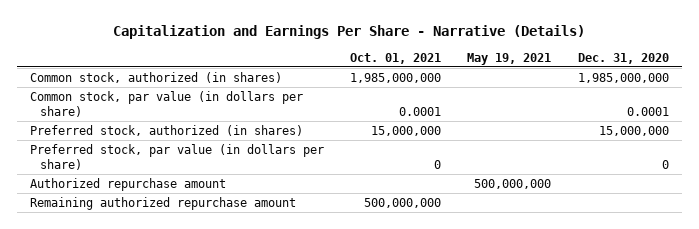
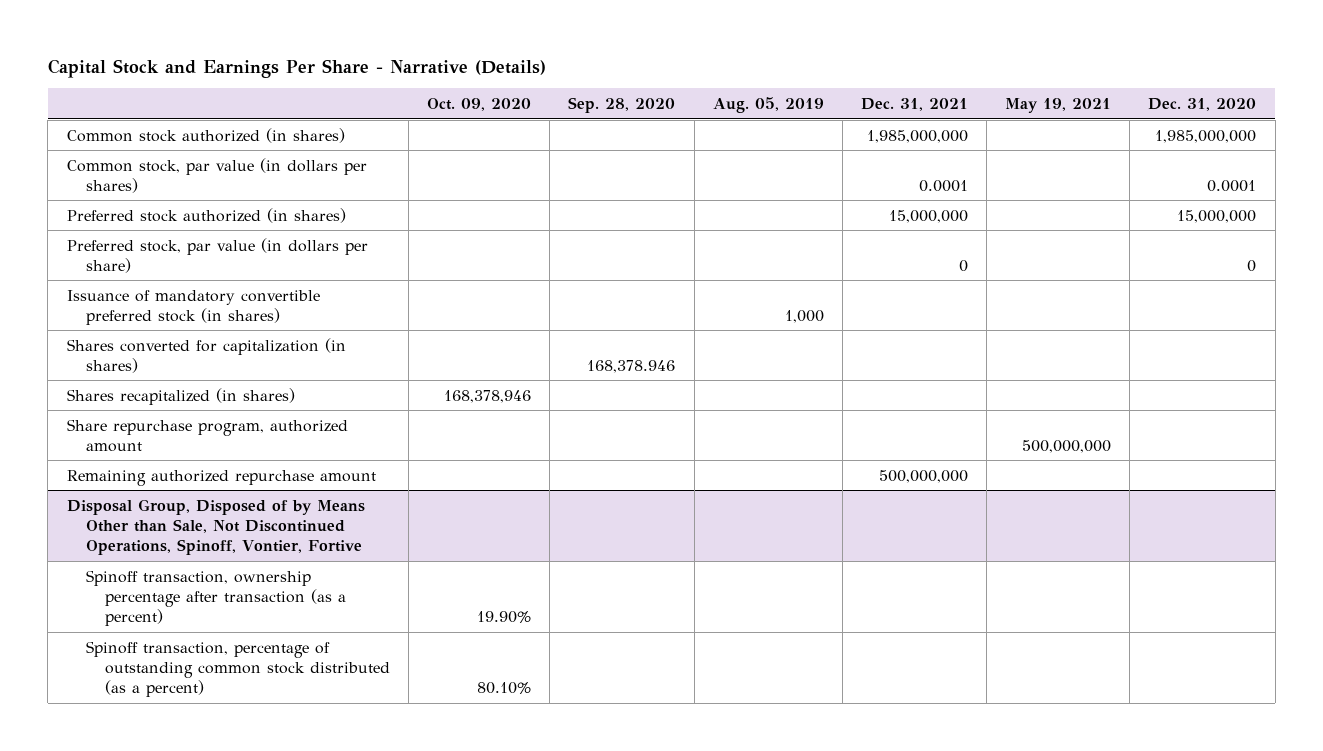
[113,24,586,39] Capitalization and Earnings Per Share - Narrative (Details) -> [47,58,546,78] Capital Stock and Earnings Per Share - Narrative (Details)
[350,52,442,64] Oct. 01, 2021 -> none
none -> [427,98,532,112] Oct. 09, 2020
none -> [568,97,676,114] Sep. 28, 2020
none -> [712,97,824,114] Aug. 05, 2019
none -> [860,98,968,112] Dec. 31, 2021
[30,71,283,83] Common stock, authorized (in shares) -> [66,127,345,143] Common stock authorized (in shares)
[30,90,304,117] Common stock, par value (in dollars per share) -> [66,157,367,193] Common stock, par value (in dollars per shares)
[30,124,304,136] Preferred stock, authorized (in shares) -> [66,207,346,223] Preferred stock authorized (in shares)
none -> [66,289,320,325] Issuance of mandatory convertible preferred stock (in shares)
none -> [66,337,346,373] Shares converted for capitalization (in shares)
none -> [66,387,295,405] Shares recapitalized (in shares)
[30,177,227,191] Authorized repurchase amount -> [66,418,348,452] Share repurchase program, authorized amount
none -> [66,498,365,555] Disposal Group, Disposed of by Means Other than Sale, Not Discontinued Operations, Spinoff, Vontier, Fortive
none -> [85,569,346,626] Spinoff transaction, ownership percentage after transaction (as a percent)
none -> [85,640,390,697] Spinoff transaction, percentage of outstanding common stock distributed (as a percent)

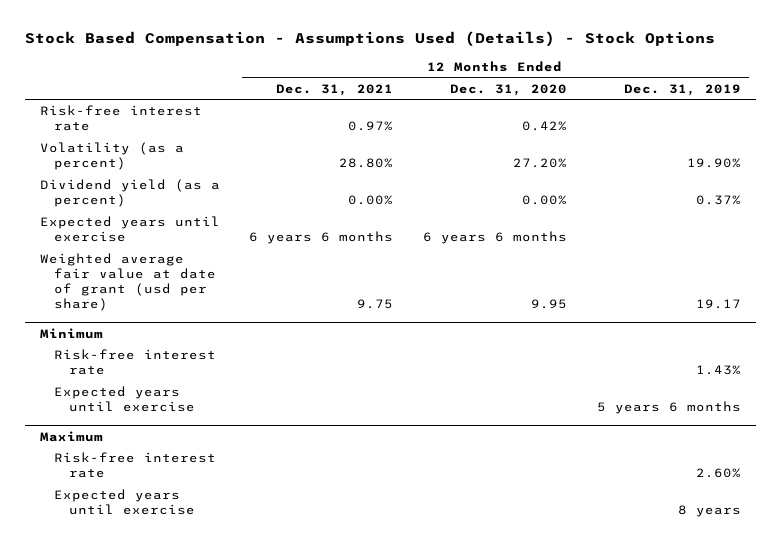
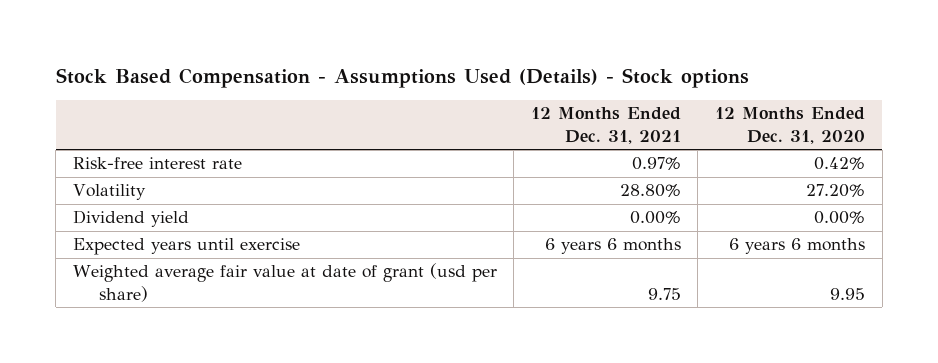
[24,31,715,48] Stock Based Compensation - Assumptions Used (Details) - Stock Options -> [55,67,749,88] Stock Based Compensation - Assumptions Used (Details) - Stock options
[624,83,742,96] Dec. 31, 2019 -> none
[39,142,184,171] Volatility (as a percent) -> [72,184,146,201] Volatility
[39,179,220,208] Dividend yield (as a percent) -> [72,210,189,228] Dividend yield
[39,327,103,339] Minimum -> none
[54,349,217,376] Risk-free interest rate -> none
[54,386,196,413] Expected years until exercise -> none
[39,430,103,442] Maximum -> none
[54,452,217,479] Risk-free interest rate -> none
[54,489,196,516] Expected years until exercise -> none

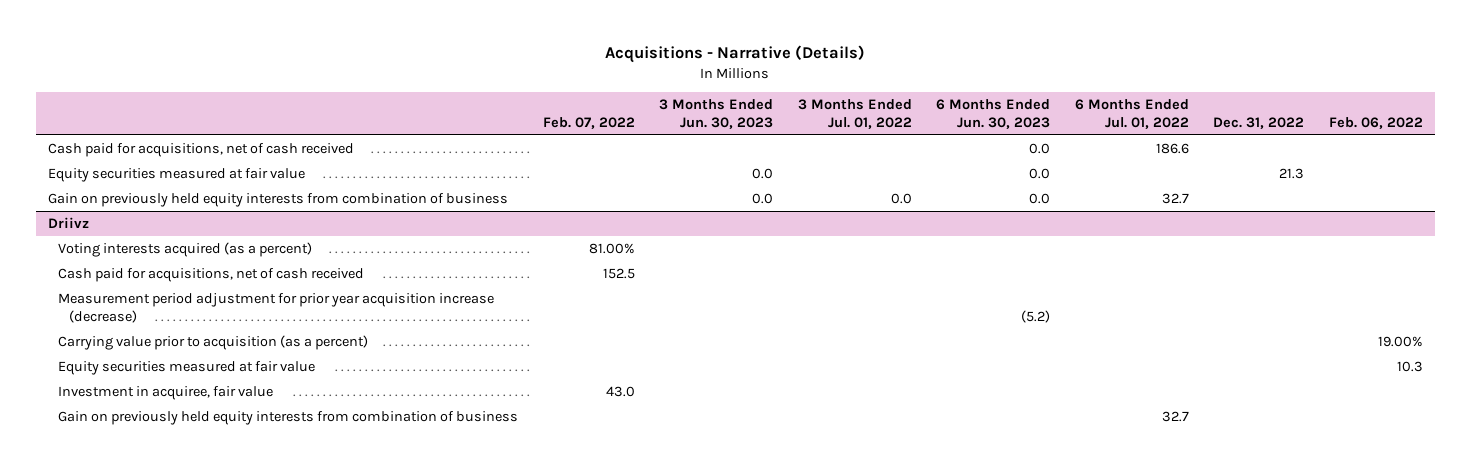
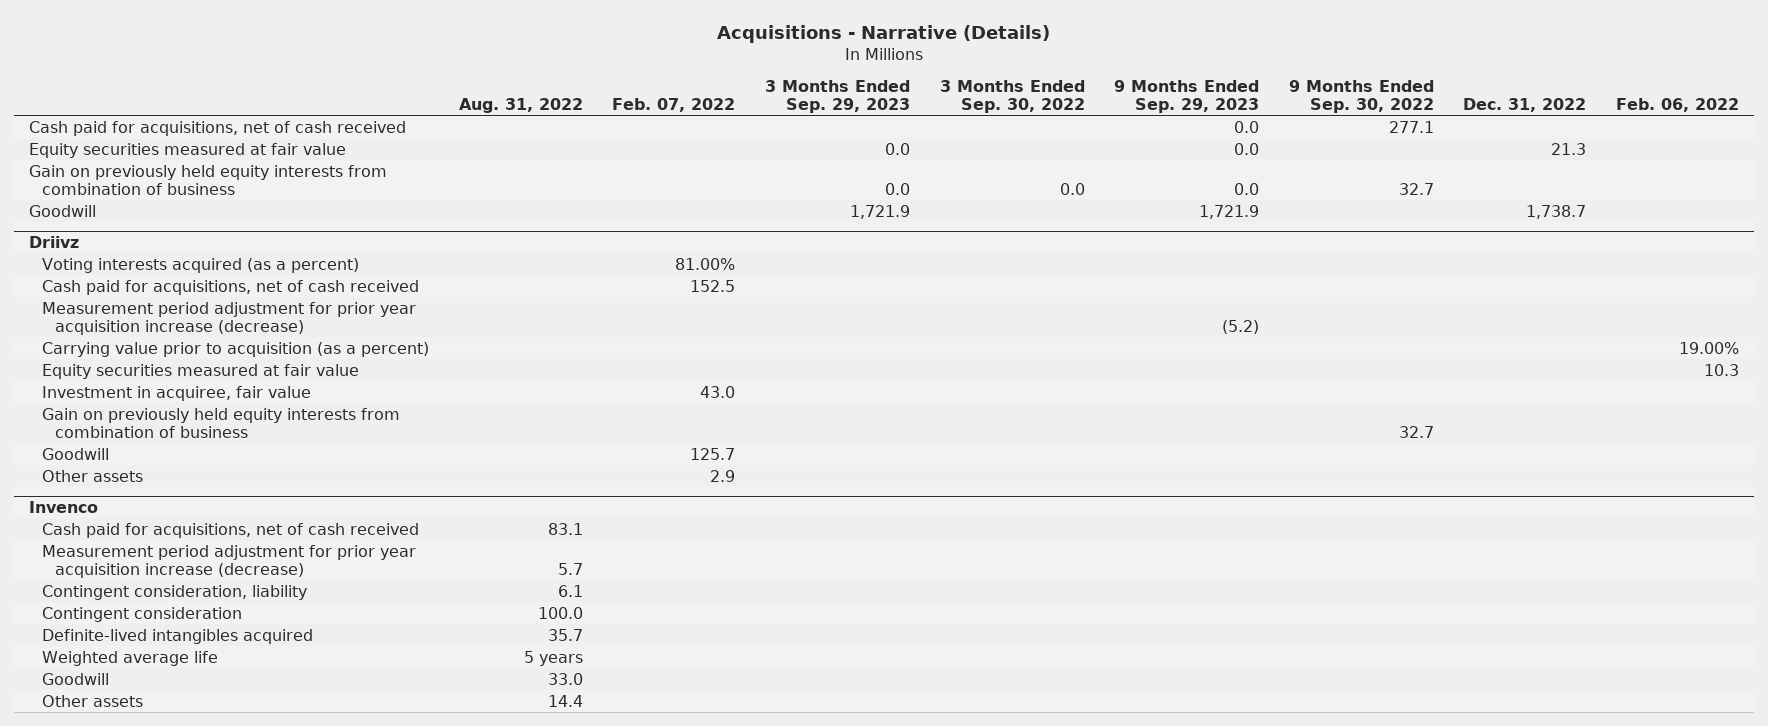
[659,99,774,129] 3 Months Ended Jun. 30, 2023 -> none
[797,99,912,129] 3 Months Ended Jul. 01, 2022 -> none
[936,99,1051,129] 6 Months Ended Jun. 30, 2023 -> none
[1074,99,1189,129] 6 Months Ended Jul. 01, 2022 -> none
none -> [458,98,583,114] Aug. 31, 2022
none -> [765,79,911,114] 3 Months Ended Sep. 29, 2023
none -> [939,79,1085,114] 3 Months Ended Sep. 30, 2022
none -> [1114,79,1260,114] 9 Months Ended Sep. 29, 2023
none -> [1288,79,1434,114] 9 Months Ended Sep. 30, 2022
none -> [29,204,97,217] Goodwill
none -> [42,447,110,460] Goodwill
none -> [42,469,144,482] Other assets
none -> [29,500,99,513] Invenco
none -> [42,522,420,538] Cash paid for acquisitions, net of cash received
none -> [42,544,417,578] Measurement period adjustment for prior year acquisition increase (decrease)
none -> [42,584,308,600] Contingent consideration, liability
none -> [42,606,243,622] Contingent consideration
none -> [42,628,314,644] Definite-lived intangibles acquired
none -> [42,650,219,666] Weighted average life
none -> [42,672,110,685] Goodwill
none -> [42,694,144,707] Other assets

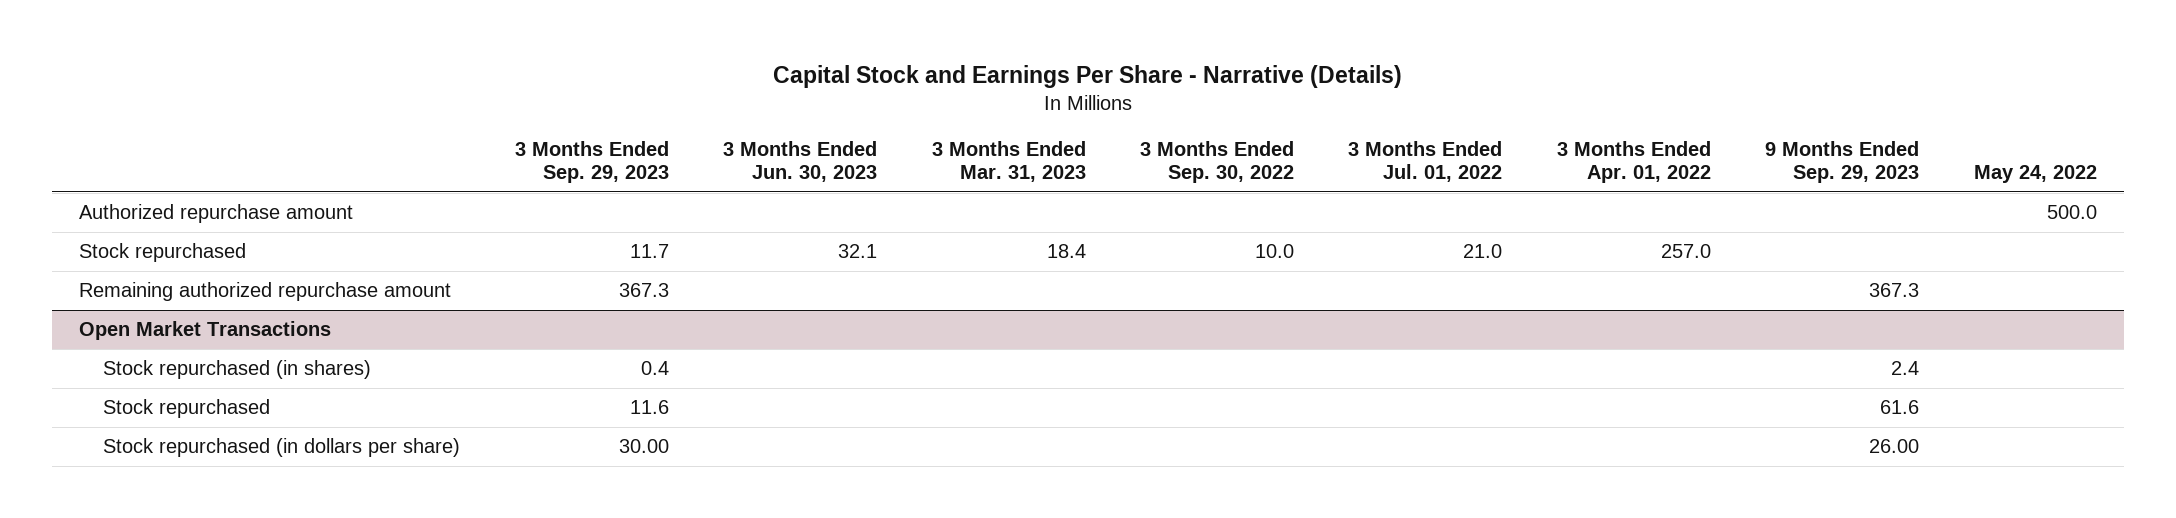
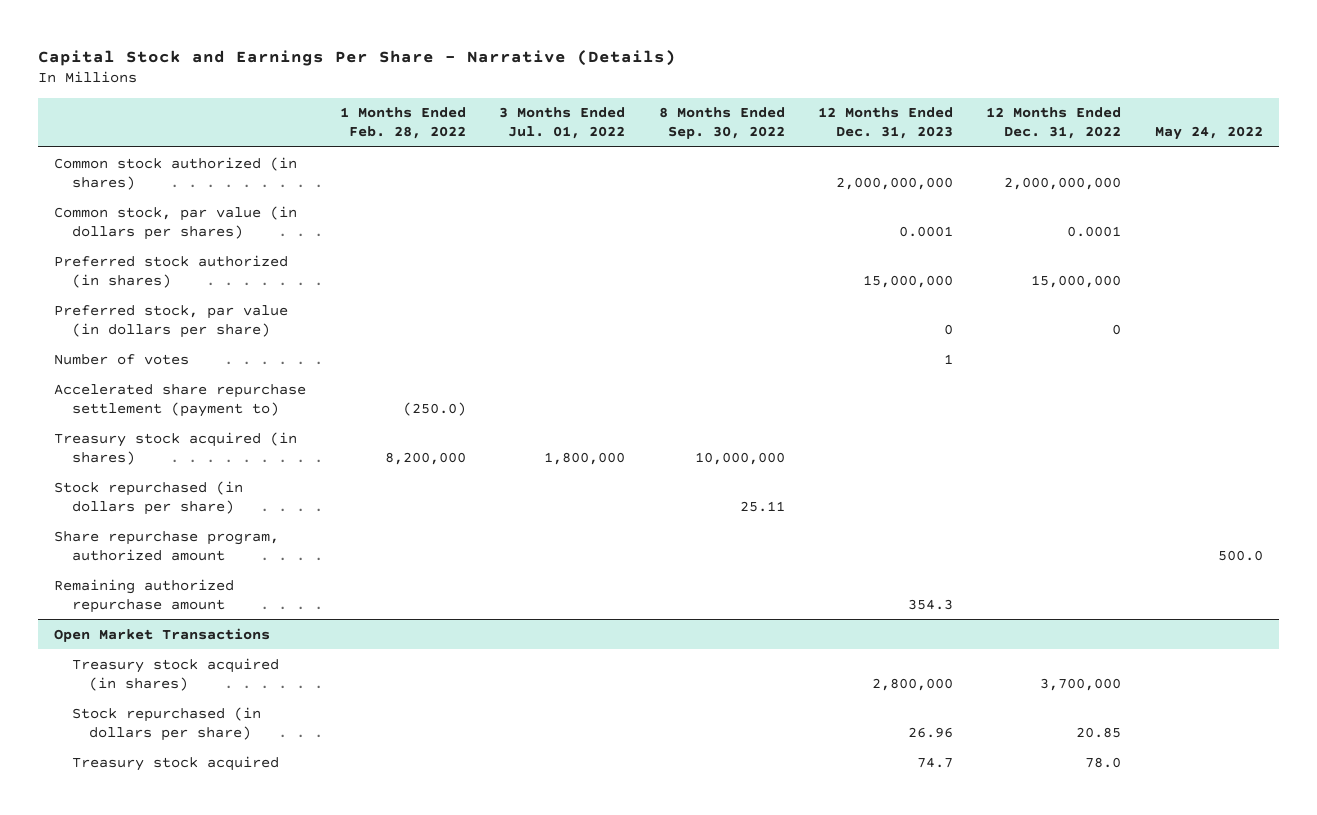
[514,140,669,184] 3 Months Ended Sep. 29, 2023 -> none
[723,140,878,183] 3 Months Ended Jun. 30, 2023 -> none
[931,140,1086,183] 3 Months Ended Mar. 31, 2023 -> none
[1140,140,1295,184] 3 Months Ended Sep. 30, 2022 -> none
[1556,140,1711,184] 3 Months Ended Apr. 01, 2022 -> none
[1765,140,1920,184] 9 Months Ended Sep. 29, 2023 -> none
none -> [339,107,466,140] 1 Months Ended Feb. 28, 2022
none -> [658,107,785,140] 8 Months Ended Sep. 30, 2022
none -> [818,107,954,140] 12 Months Ended Dec. 31, 2023
none -> [986,107,1122,140] 12 Months Ended Dec. 31, 2022
[79,243,247,263] Stock repurchased -> none
none -> [54,156,298,190] Common stock authorized (in shares)
none -> [54,205,298,240] Common stock, par value (in dollars per shares)
none -> [54,254,289,288] Preferred stock authorized (in shares)
none -> [54,304,289,338] Preferred stock, par value (in dollars per share)
none -> [54,353,190,365] Number of votes
none -> [54,383,307,417] Accelerated share repurchase settlement (payment to)
none -> [54,431,298,465] Treasury stock acquired (in shares)
none -> [54,480,244,515] Stock repurchased (in dollars per share)
[79,204,354,224] Authorized repurchase amount -> [54,530,280,561] Share repurchase program, authorized amount
[103,399,271,419] Stock repurchased -> none
[103,360,372,380] Stock repurchased (in shares) -> [71,657,279,691] Treasury stock acquired (in shares)
none -> [71,755,279,771] Treasury stock acquired

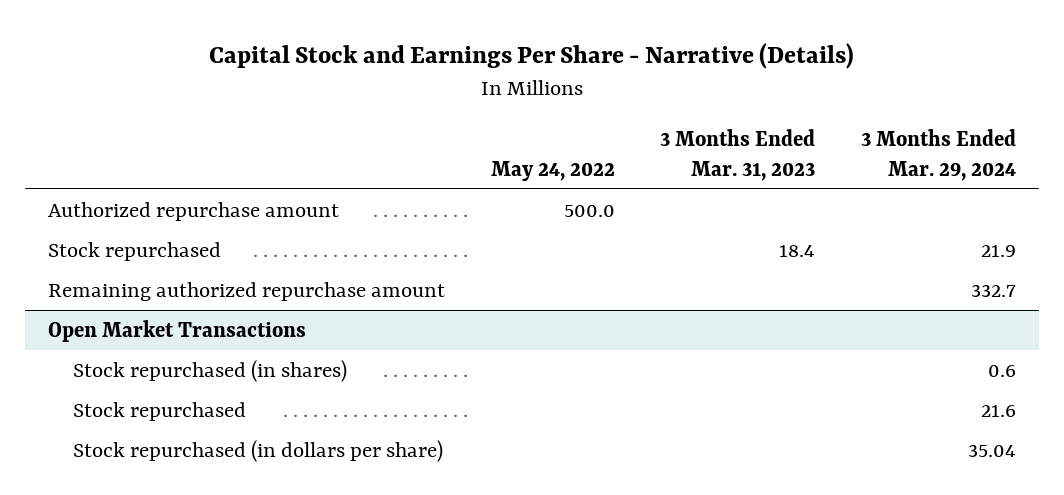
[339,107,466,140] 1 Months Ended Feb. 28, 2022 -> none
[499,107,626,140] 3 Months Ended Jul. 01, 2022 -> none
[658,107,785,140] 8 Months Ended Sep. 30, 2022 -> none
[818,107,954,140] 12 Months Ended Dec. 31, 2023 -> none
[986,107,1122,140] 12 Months Ended Dec. 31, 2022 -> none
none -> [660,129,816,181] 3 Months Ended Mar. 31, 2023
none -> [860,129,1016,181] 3 Months Ended Mar. 29, 2024
[54,156,298,190] Common stock authorized (in shares) -> none
[54,205,298,240] Common stock, par value (in dollars per shares) -> none
[54,254,289,288] Preferred stock authorized (in shares) -> none
[54,304,289,338] Preferred stock, par value (in dollars per share) -> none
[54,353,190,365] Number of votes -> none
[54,383,307,417] Accelerated share repurchase settlement (payment to) -> none
[54,431,298,465] Treasury stock acquired (in shares) -> none
[54,480,244,515] Stock repurchased (in dollars per share) -> none
[54,530,280,561] Share repurchase program, authorized amount -> [48,201,340,221] Authorized repurchase amount
none -> [48,241,222,261] Stock repurchased
[71,657,279,691] Treasury stock acquired (in shares) -> [73,359,348,382] Stock repurchased (in shares)
none -> [73,401,247,421] Stock repurchased
[71,755,279,771] Treasury stock acquired -> none

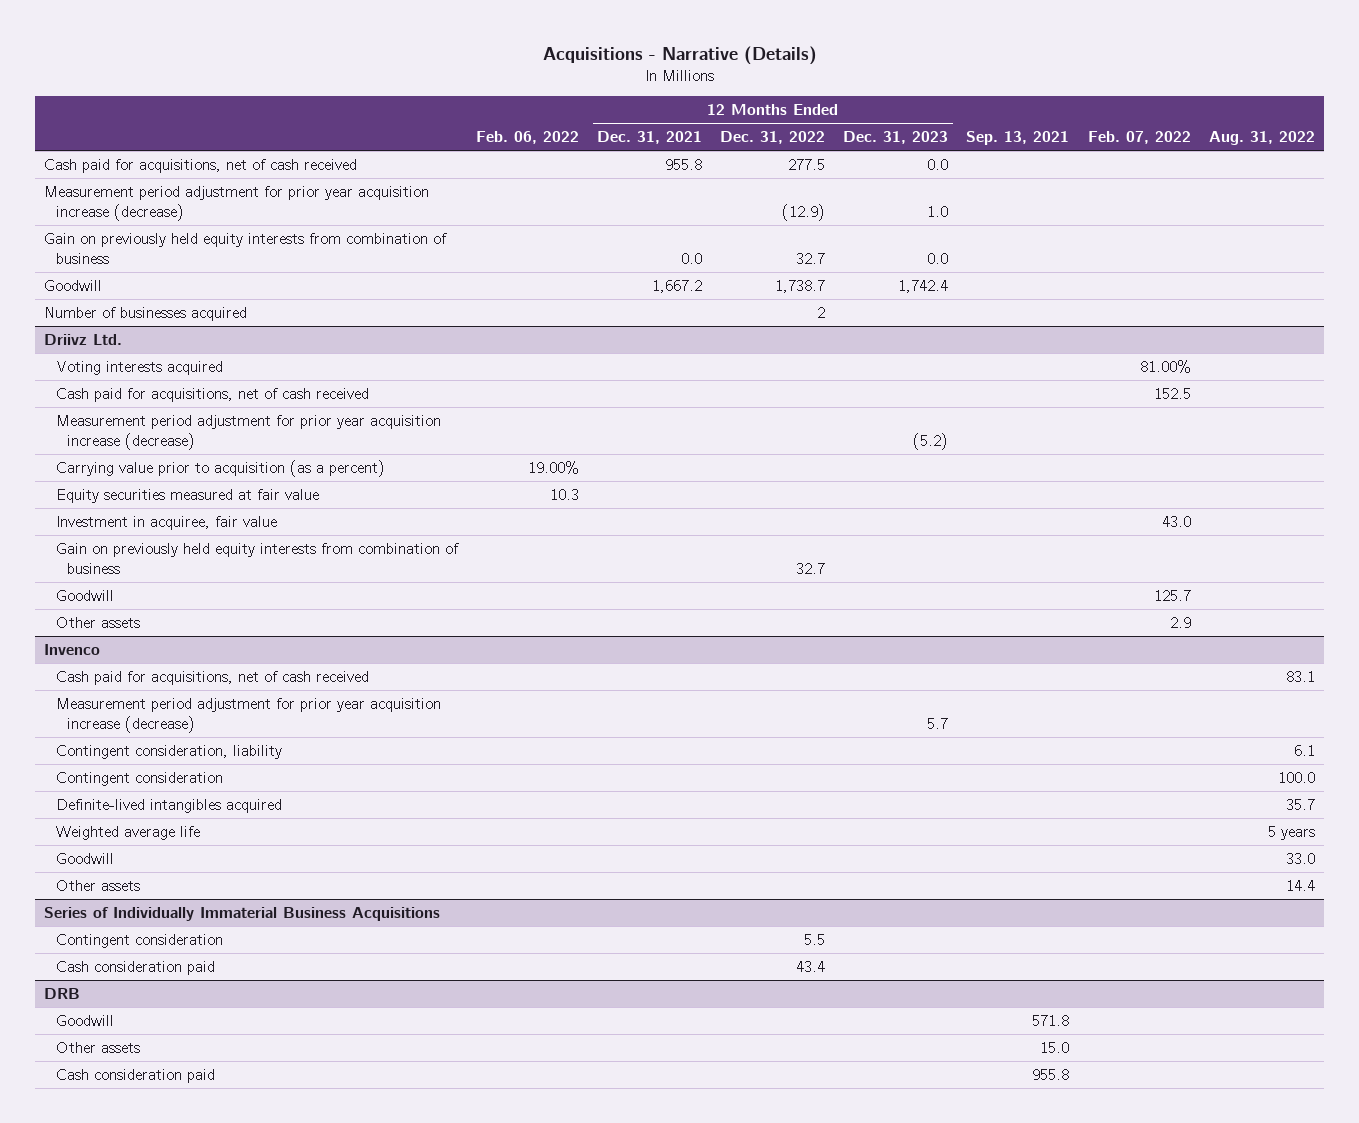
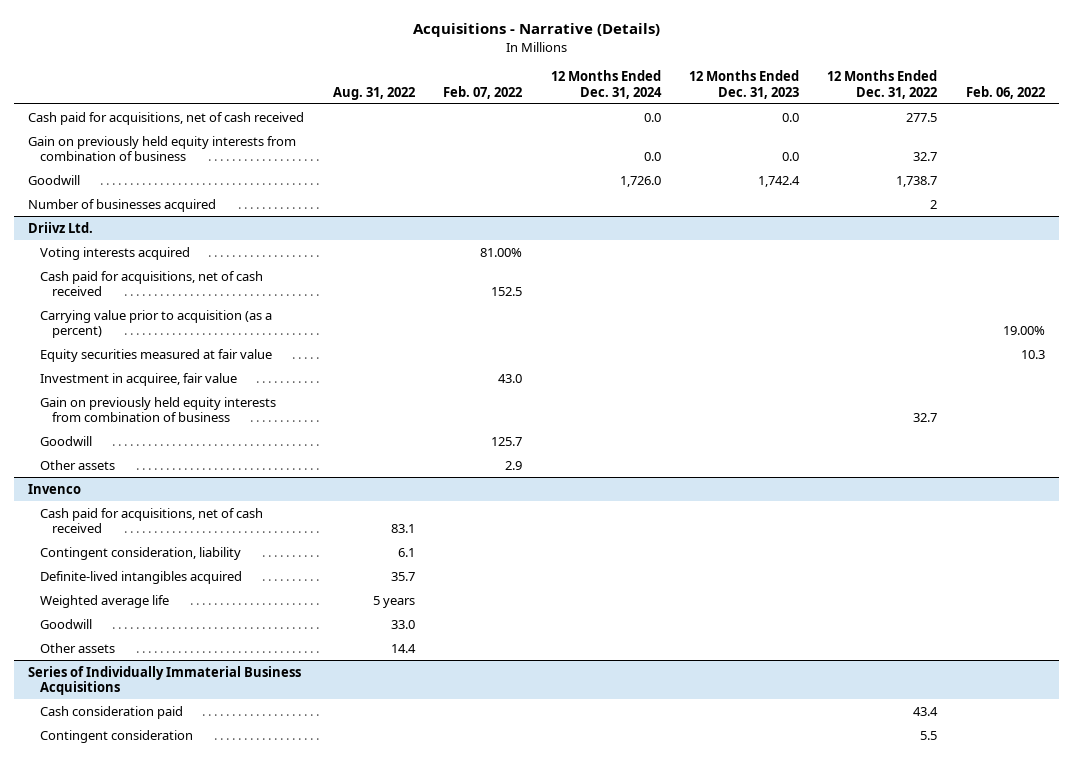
[597,131,703,145] Dec. 31, 2021 -> none
[966,131,1070,146] Sep. 13, 2021 -> none
none -> [550,70,662,99] 12 Months Ended Dec. 31, 2024
[44,185,430,221] Measurement period adjustment for prior year acquisition increase (decrease) -> none
[55,414,441,450] Measurement period adjustment for prior year acquisition increase (decrease) -> none
[55,697,441,733] Measurement period adjustment for prior year acquisition increase (decrease) -> none
[55,771,223,786] Contingent consideration -> none
[44,987,81,999] DRB -> none
[55,1014,114,1026] Goodwill -> none
[55,1041,140,1053] Other assets -> none
[55,1068,215,1083] Cash consideration paid -> none
[55,933,223,948] Contingent consideration -> [40,729,194,743] Contingent consideration

